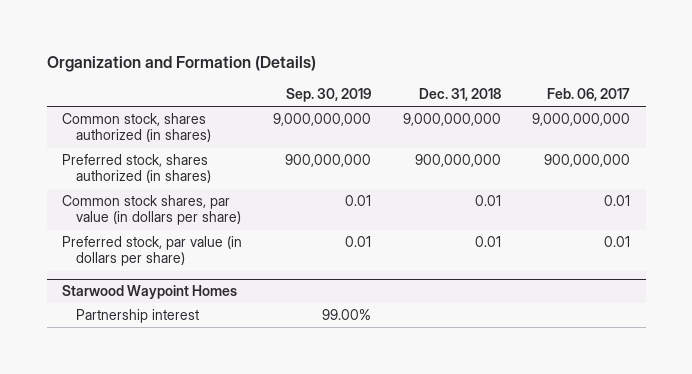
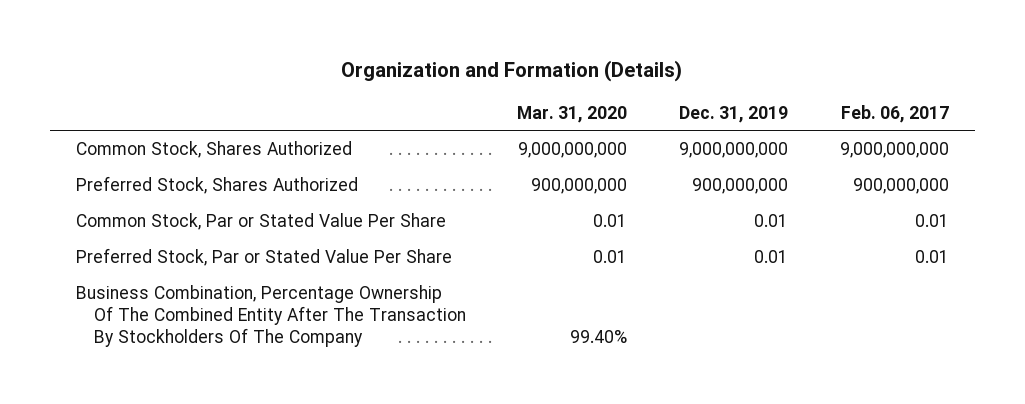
[286,88,372,103] Sep. 30, 2019 -> none
[418,88,501,102] Dec. 31, 2018 -> none
none -> [517,105,628,123] Mar. 31, 2020
none -> [679,105,789,123] Dec. 31, 2019
[62,285,238,300] Starwood Waypoint Homes -> none
[62,113,212,143] Common stock, shares authorized (in shares) -> [75,141,352,159] Common Stock, Shares Authorized
[62,154,212,184] Preferred stock, shares authorized (in shares) -> [75,176,358,195] Preferred Stock, Shares Authorized
[62,195,242,226] Common stock shares, par value (in dollars per share) -> [75,213,446,231] Common Stock, Par or Stated Value Per Share
[62,236,243,267] Preferred stock, par value (in dollars per share) -> [75,248,452,267] Preferred Stock, Par or Stated Value Per Share
[76,309,200,324] Partnership interest -> [75,285,466,347] Business Combination, Percentage Ownership Of The Combined Entity After The Transaction By Stockholders Of The Company

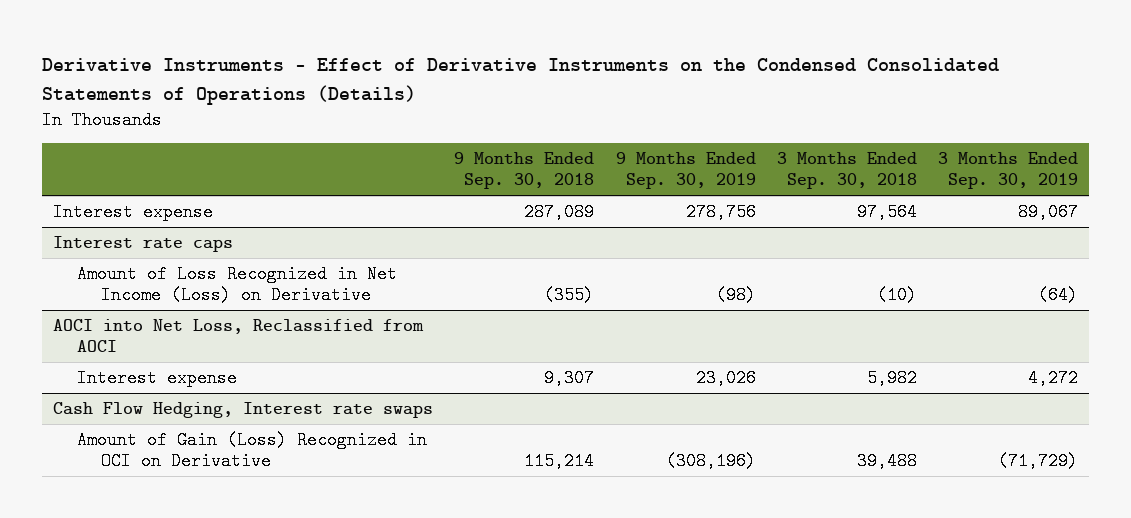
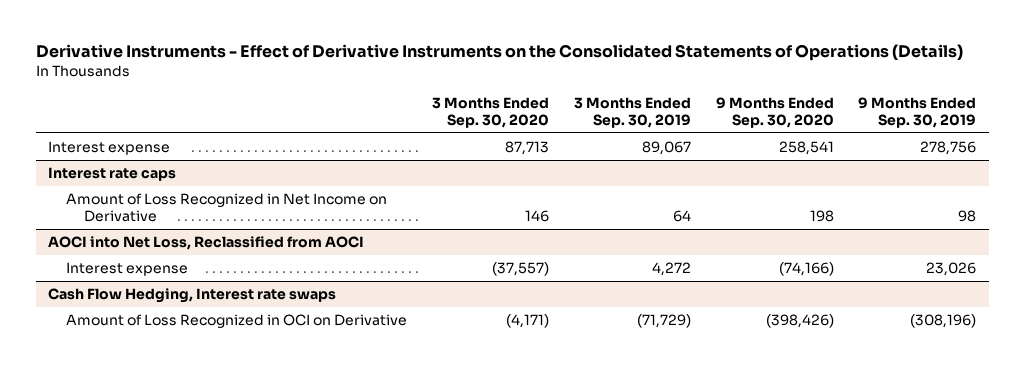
[42,57,1000,105] Derivative Instruments - Effect of Derivative Instruments on the Condensed Consolidated Statements of Operations (Details) -> [35,44,963,62] Derivative Instruments - Effect of Derivative Instruments on the Consolidated Statements of Operations (Details)
[454,151,595,190] 9 Months Ended Sep. 30, 2018 -> none
[776,151,917,190] 3 Months Ended Sep. 30, 2018 -> none
none -> [431,97,549,128] 3 Months Ended Sep. 30, 2020
none -> [715,97,834,128] 9 Months Ended Sep. 30, 2020
[77,264,398,305] Amount of Loss Recognized in Net Income (Loss) on Derivative -> [65,193,387,222] Amount of Loss Recognized in Net Income on Derivative
[715,286,756,305] (98) -> [958,209,977,222] 98
[1038,286,1079,305] (64) -> [672,209,691,222] 64
[77,430,428,471] Amount of Gain (Loss) Recognized in OCI on Derivative -> [65,314,407,329] Amount of Loss Recognized in OCI on Derivative

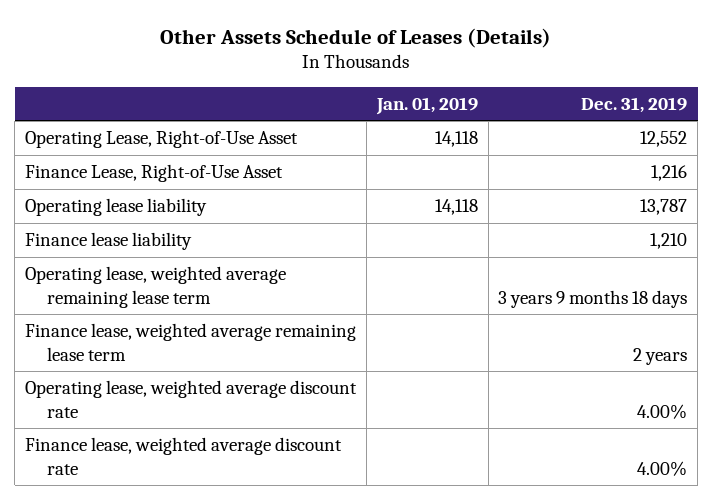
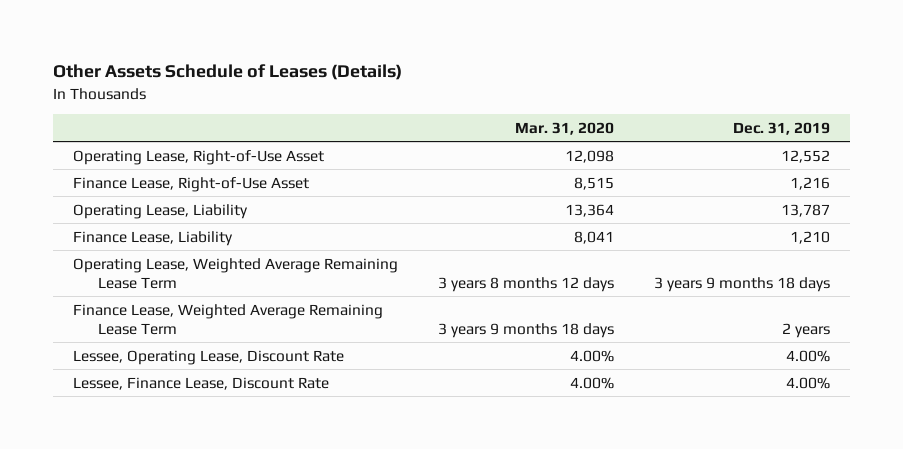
[375,96,478,115] Jan. 01, 2019 -> none
none -> [514,121,614,135] Mar. 31, 2020
[25,198,208,217] Operating lease liability -> [72,203,248,219] Operating Lease, Liability
[25,232,193,251] Finance lease liability -> [72,230,233,246] Finance Lease, Liability
[25,266,287,308] Operating lease, weighted average remaining lease term -> [72,257,398,289] Operating Lease, Weighted Average Remaining Lease Term
[25,323,357,361] Finance lease, weighted average remaining lease term -> [72,303,383,335] Finance Lease, Weighted Average Remaining Lease Term
[25,380,358,418] Operating lease, weighted average discount rate -> [72,349,344,365] Lessee, Operating Lease, Discount Rate
[25,437,343,475] Finance lease, weighted average discount rate -> [72,376,329,390] Lessee, Finance Lease, Discount Rate

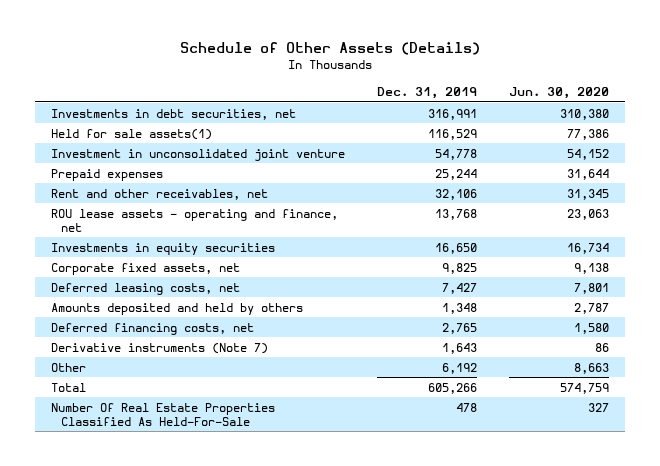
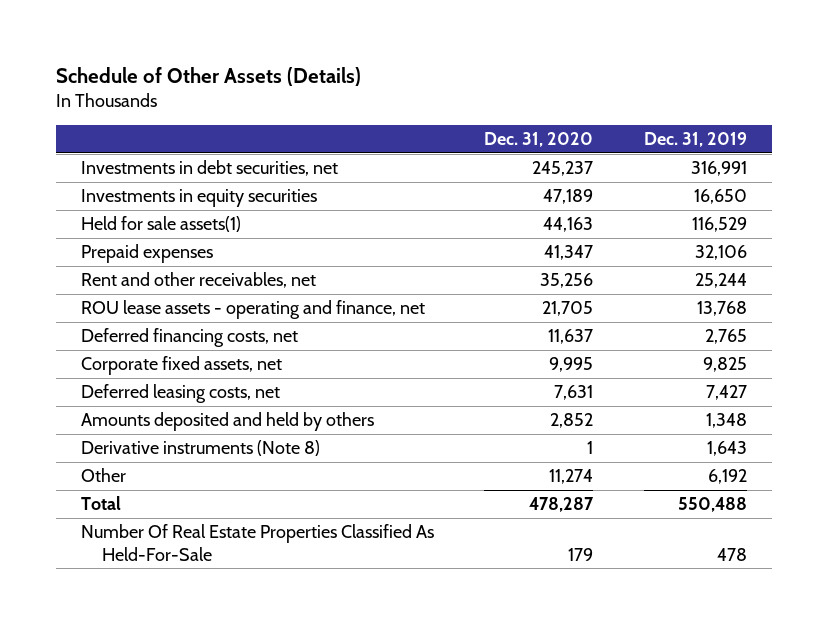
[509,86,610,99] Jun. 30, 2020 -> none
none -> [484,132,594,148] Dec. 31, 2020
[50,242,275,255] Investments in equity securities -> [80,189,317,208] Investments in equity securities
[50,148,345,161] Investment in unconsolidated joint venture -> none
[434,168,477,180] 25,244 -> [694,245,747,261] 32,106
[434,188,477,200] 32,106 -> [694,273,747,289] 25,244
[50,322,254,335] Deferred financing costs, net -> [80,328,298,348] Deferred financing costs, net
[50,342,268,354] Derivative instruments (Note 7) -> [80,440,320,457] Derivative instruments (Note 8)
[427,382,477,394] 605,266 -> [677,497,747,513] 550,488

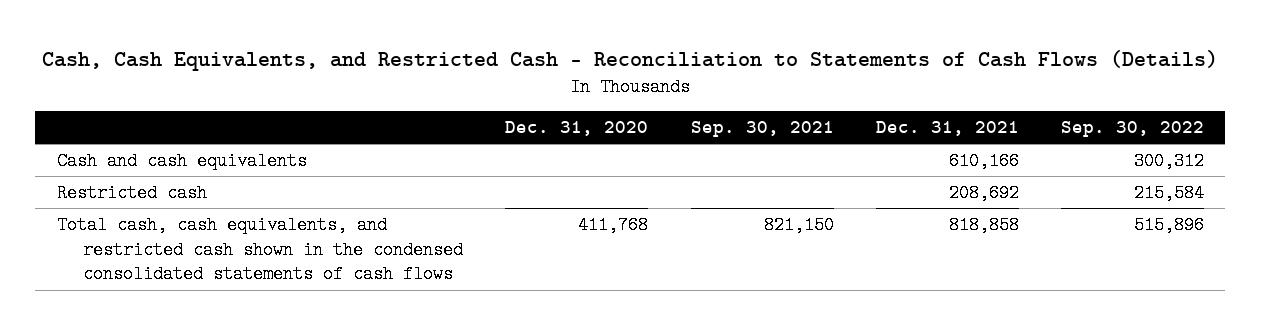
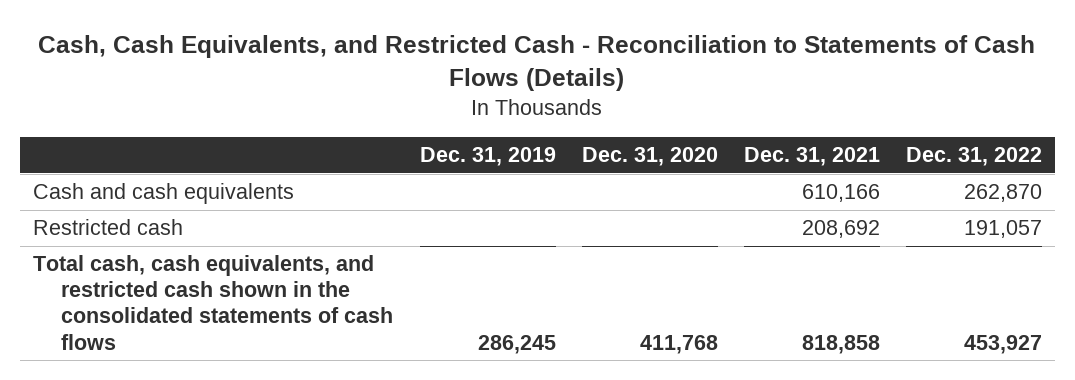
[690,121,834,138] Sep. 30, 2021 -> none
[1061,121,1205,138] Sep. 30, 2022 -> none
none -> [419,146,556,166] Dec. 31, 2019
none -> [905,146,1042,166] Dec. 31, 2022
[56,215,464,284] Total cash, cash equivalents, and restricted cash shown in the condensed consolidated statements of cash flows -> [32,255,394,350] Total cash, cash equivalents, and restricted cash shown in the consolidated statements of cash flows

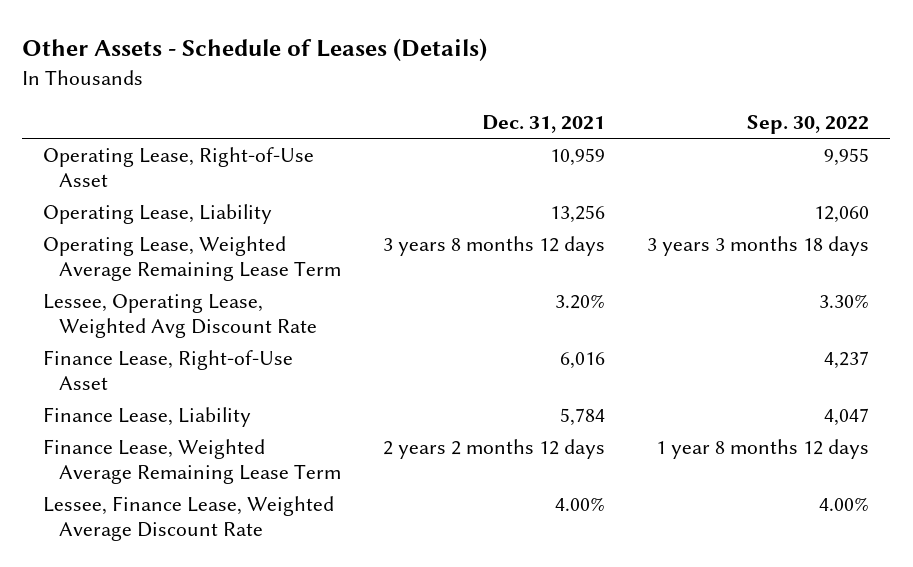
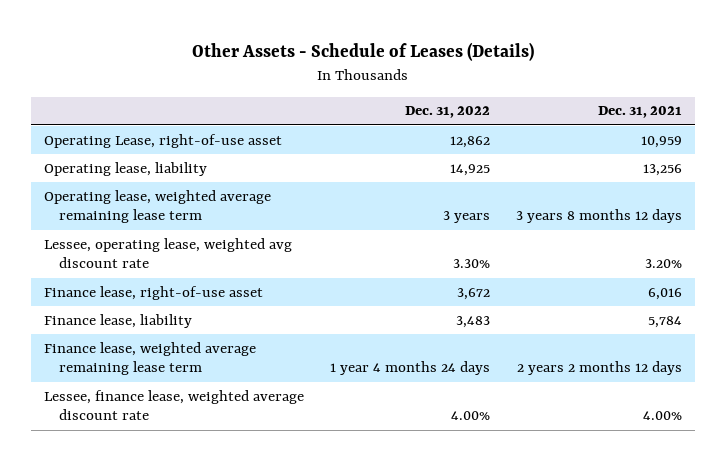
[747,115,870,135] Sep. 30, 2022 -> none
none -> [405,106,491,119] Dec. 31, 2022
[43,147,315,188] Operating Lease, Right-of-Use Asset -> [43,133,282,148] Operating Lease, right-of-use asset
[43,204,273,225] Operating Lease, Liability -> [43,161,207,176] Operating lease, liability
[43,236,342,282] Operating Lease, Weighted Average Remaining Lease Term -> [43,189,271,224] Operating lease, weighted average remaining lease term
[43,294,318,339] Lessee, Operating Lease, Weighted Avg Discount Rate -> [43,237,292,269] Lessee, operating lease, weighted avg discount rate
[43,350,294,391] Finance Lease, Right-of-Use Asset -> [43,285,263,300] Finance lease, right-of-use asset
[43,407,252,428] Finance Lease, Liability -> [43,313,192,328] Finance lease, liability
[43,439,342,485] Finance Lease, Weighted Average Remaining Lease Term -> [43,341,256,376] Finance lease, weighted average remaining lease term
[43,496,335,542] Lessee, Finance Lease, Weighted Average Discount Rate -> [43,389,304,421] Lessee, finance lease, weighted average discount rate

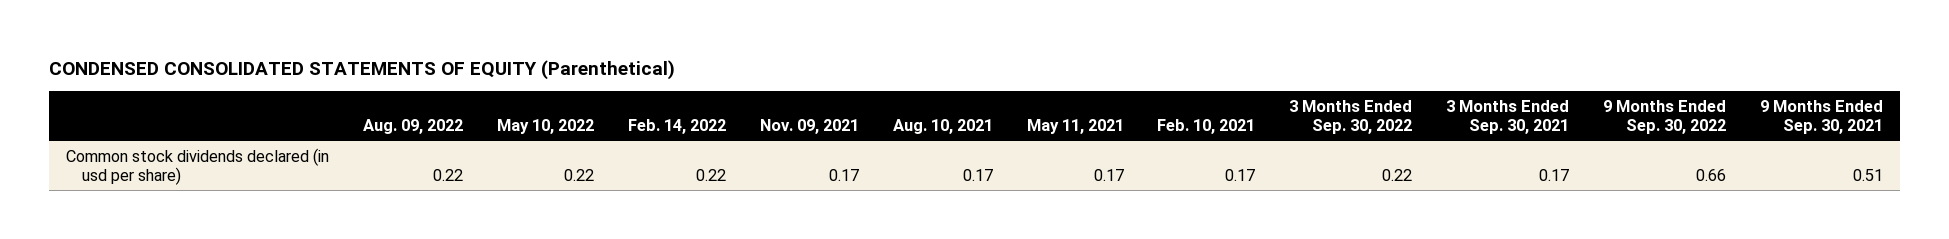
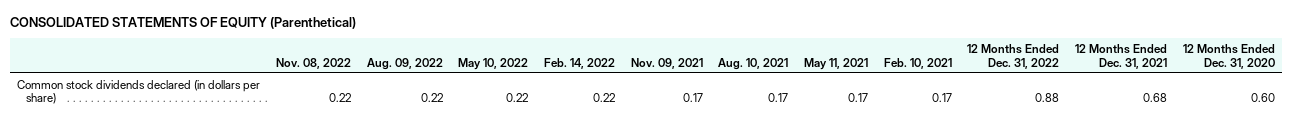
[49,59,676,80] CONDENSED CONSOLIDATED STATEMENTS OF EQUITY (Parenthetical) -> [9,17,356,30] CONSOLIDATED STATEMENTS OF EQUITY (Parenthetical)
[1289,100,1413,135] 3 Months Ended Sep. 30, 2022 -> none
[1446,100,1570,135] 3 Months Ended Sep. 30, 2021 -> none
[1603,100,1727,135] 9 Months Ended Sep. 30, 2022 -> none
[1759,100,1883,135] 9 Months Ended Sep. 30, 2021 -> none
none -> [275,57,351,69] Nov. 08, 2022
none -> [967,44,1060,69] 12 Months Ended Dec. 31, 2022
none -> [1074,44,1167,69] 12 Months Ended Dec. 31, 2021
none -> [1182,44,1275,69] 12 Months Ended Dec. 31, 2020
[66,147,330,185] Common stock dividends declared (in usd per share) -> [17,79,261,105] Common stock dividends declared (in dollars per share)

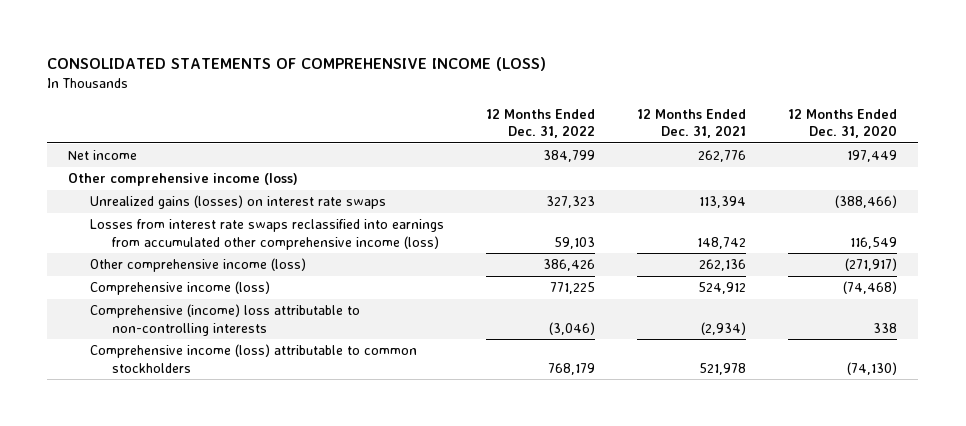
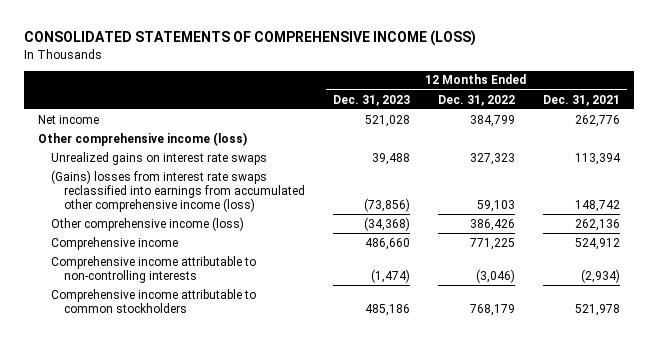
[788,108,898,138] 12 Months Ended Dec. 31, 2020 -> none
none -> [332,94,410,106] Dec. 31, 2023
[90,195,387,210] Unrealized gains (losses) on interest rate swaps -> [50,151,267,165] Unrealized gains on interest rate swaps
[90,219,445,250] Losses from interest rate swaps reclassified into earnings from accumulated other comprehensive income (loss) -> [50,169,305,212] (Gains) losses from interest rate swaps reclassified into earnings from accumulated other comprehensive income (loss)
[90,281,271,296] Comprehensive income (loss) -> [50,236,178,250] Comprehensive income
[90,304,361,336] Comprehensive (income) loss attributable to non-controlling interests -> [50,255,256,283] Comprehensive income attributable to non-controlling interests
[90,344,418,373] Comprehensive income (loss) attributable to common stockholders -> [50,288,256,313] Comprehensive income attributable to common stockholders

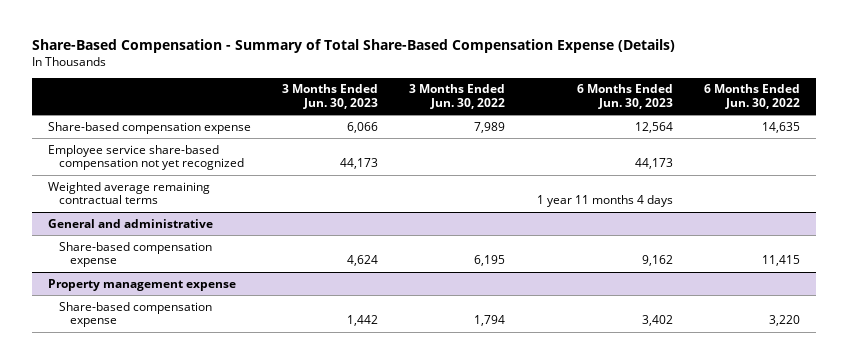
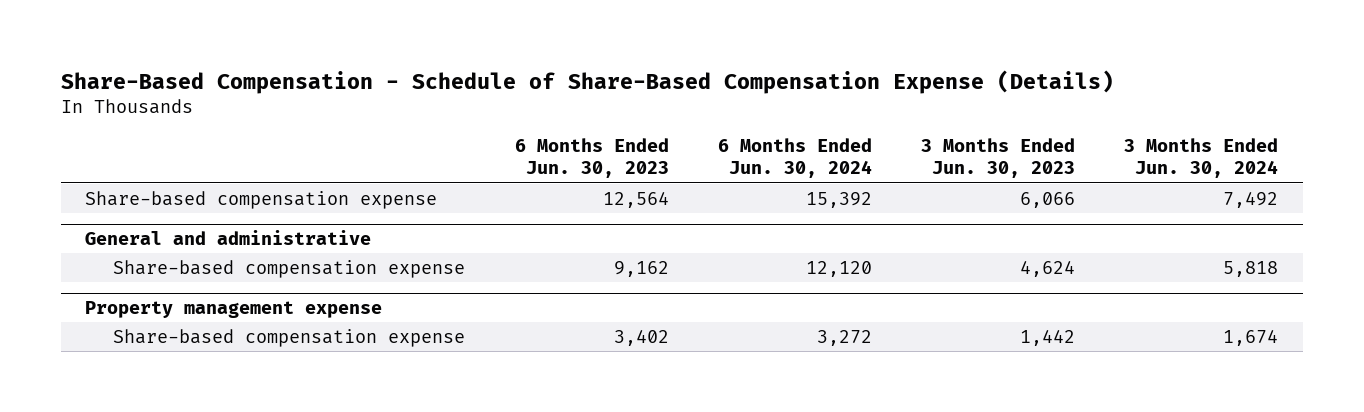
[31,39,675,54] Share-Based Compensation - Summary of Total Share-Based Compensation Expense (Details) -> [60,69,1114,94] Share-Based Compensation - Schedule of Share-Based Compensation Expense (Details)
[409,84,506,110] 3 Months Ended Jun. 30, 2022 -> none
[704,84,801,110] 6 Months Ended Jun. 30, 2022 -> none
none -> [717,138,872,179] 6 Months Ended Jun. 30, 2024
none -> [1124,138,1279,179] 3 Months Ended Jun. 30, 2024
[47,144,244,171] Employee service share-based compensation not yet recognized -> none
[47,181,210,205] Weighted average remaining contractual terms -> none

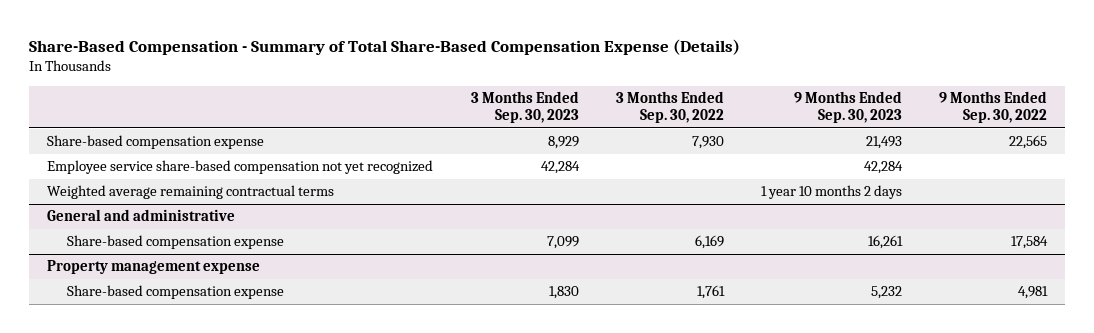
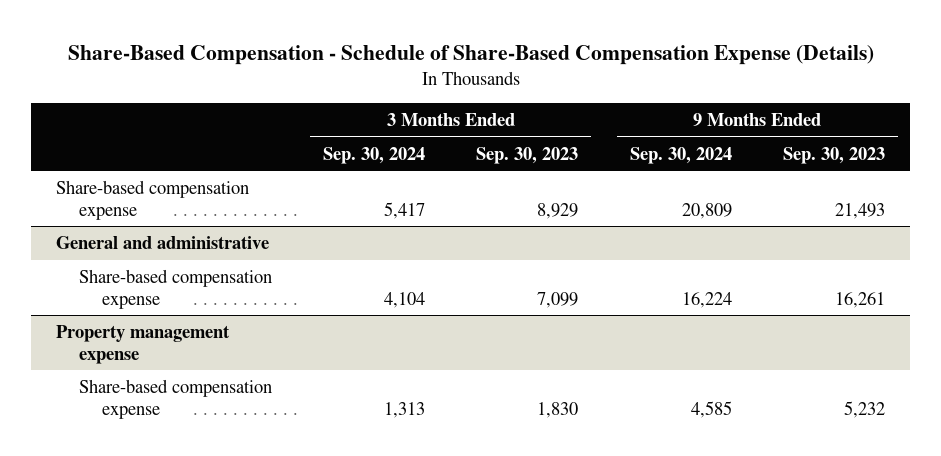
[28,38,740,55] Share-Based Compensation - Summary of Total Share-Based Compensation Expense (Details) -> [67,44,874,65] Share-Based Compensation - Schedule of Share-Based Compensation Expense (Details)
[615,90,724,124] 3 Months Ended Sep. 30, 2022 -> none
[938,90,1047,124] 9 Months Ended Sep. 30, 2022 -> none
none -> [323,146,426,164] Sep. 30, 2024
none -> [629,146,732,164] Sep. 30, 2024
[47,160,434,175] Employee service share-based compensation not yet recognized -> none
[47,185,335,200] Weighted average remaining contractual terms -> none

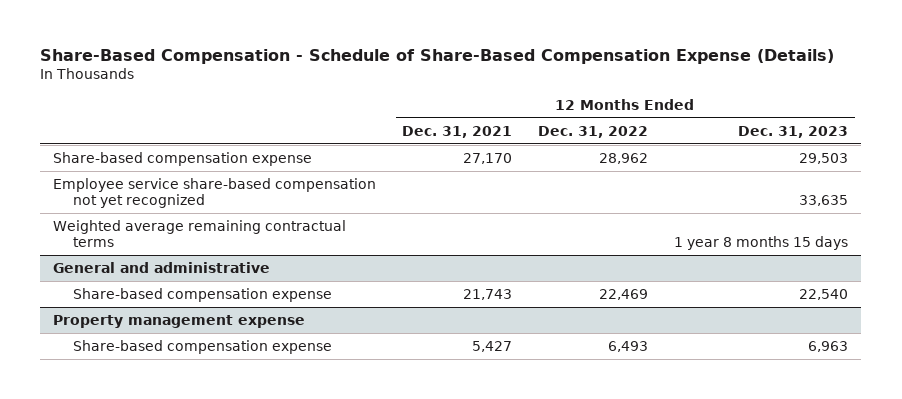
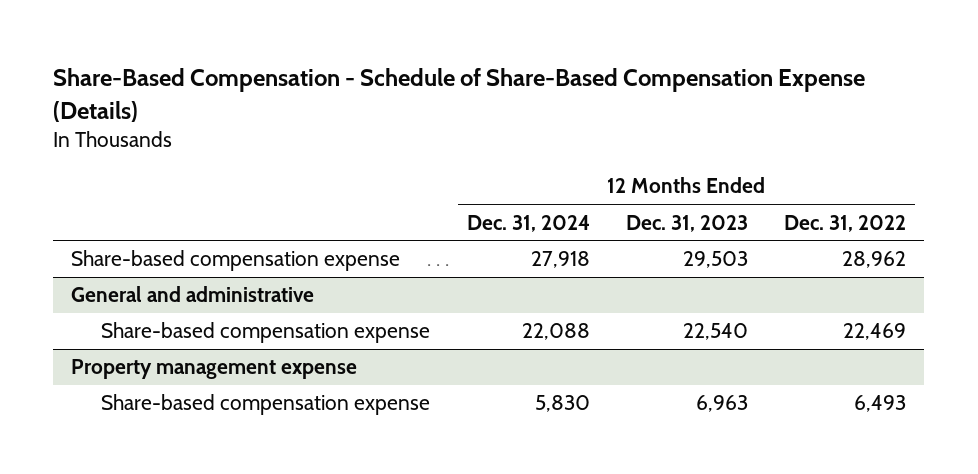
[402,125,513,138] Dec. 31, 2021 -> none
none -> [466,214,590,232] Dec. 31, 2024
[53,177,377,208] Employee service share-based compensation not yet recognized -> none
[53,219,347,247] Weighted average remaining contractual terms -> none

